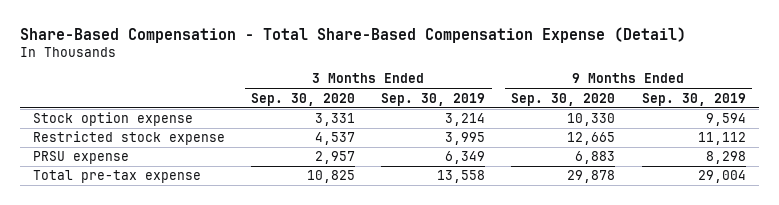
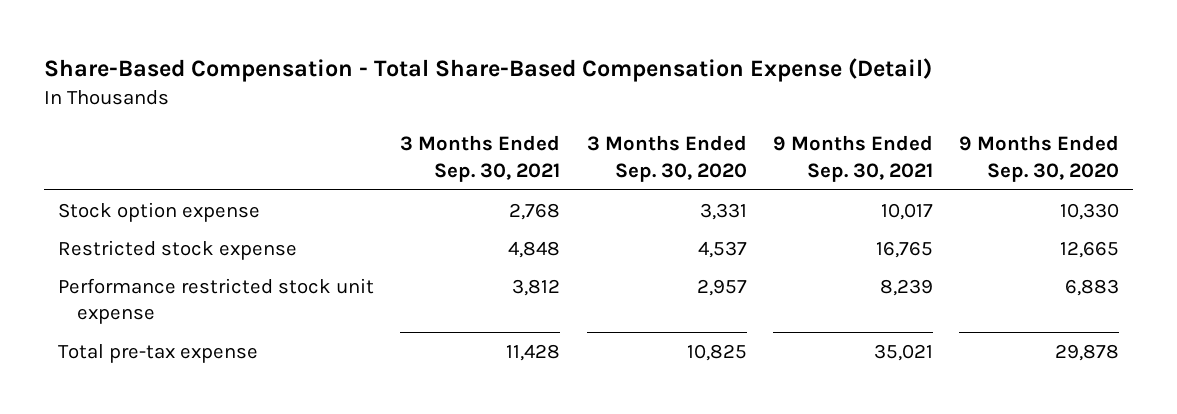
[381,92,486,106] Sep. 30, 2019 -> none
[641,92,746,106] Sep. 30, 2019 -> none
none -> [400,135,561,183] 3 Months Ended Sep. 30, 2021
none -> [772,135,933,183] 9 Months Ended Sep. 30, 2021
[33,151,130,165] PRSU expense -> [57,277,374,325] Performance restricted stock unit expense

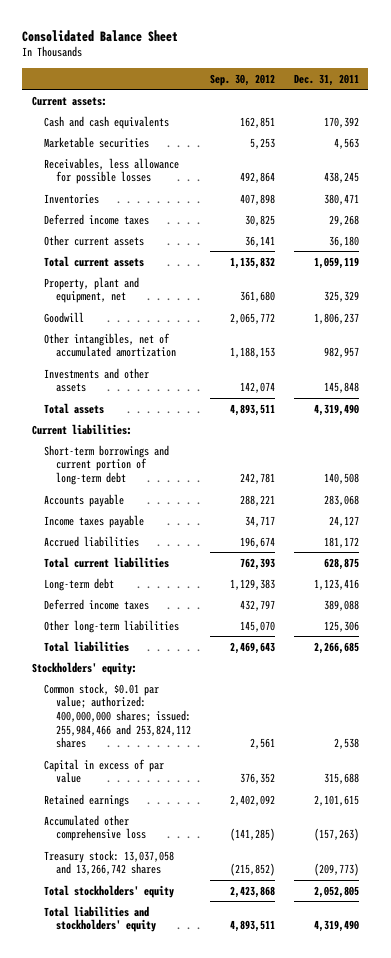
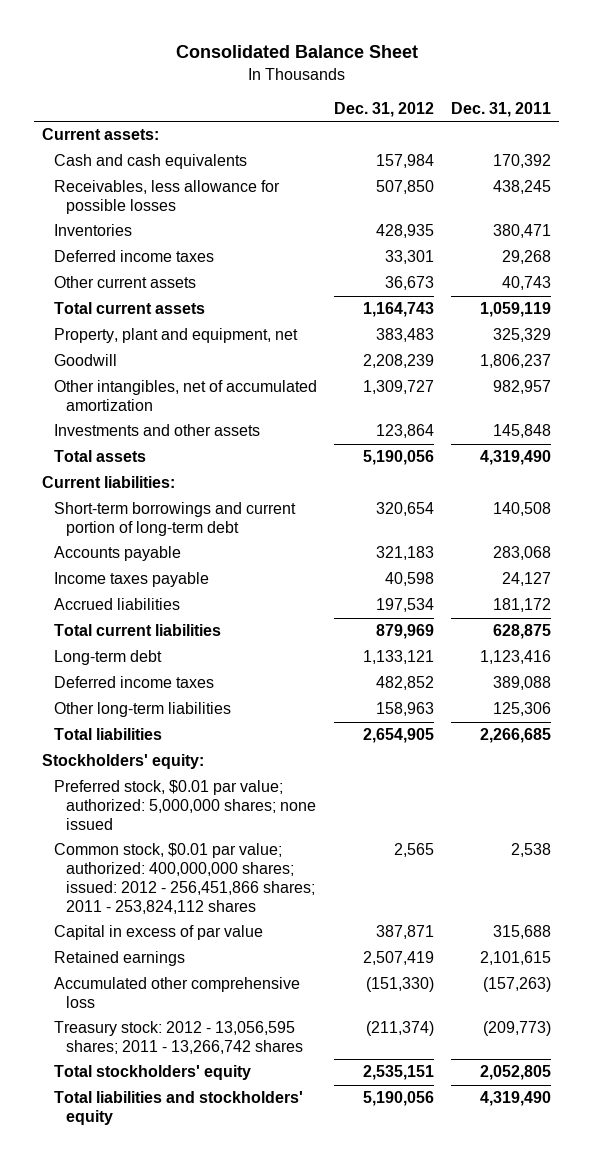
[210,73,276,86] Sep. 30, 2012 -> none
none -> [333,102,434,118] Dec. 31, 2012
[43,136,149,148] Marketable securities -> none
[328,235,359,247] 36,180 -> [501,276,551,291] 40,743
none -> [53,780,316,830] Preferred stock, $0.01 par value; authorized: 5,000,000 shares; none issued
[43,682,192,749] Common stock, $0.01 par value; authorized: 400,000,000 shares; issued: 255,984,466 and 253,824,112 shares -> [53,843,315,914] Common stock, $0.01 par value; authorized: 400,000,000 shares; issued: 2012 - 256,451,866 shares; 2011 - 253,824,112 shares
[43,849,174,876] Treasury stock: 13,037,058 and 13,266,742 shares -> [53,1021,303,1055] Treasury stock: 2012 - 13,056,595 shares; 2011 - 13,266,742 shares

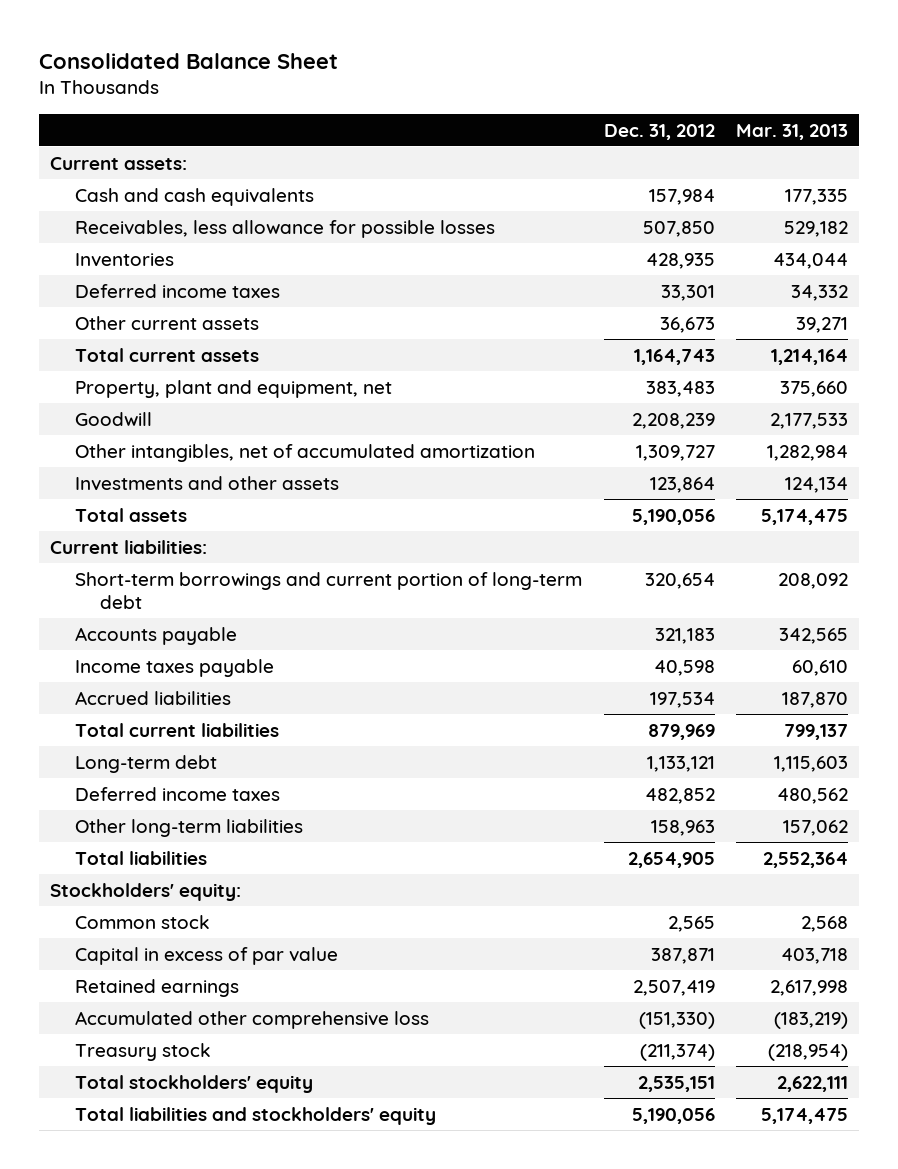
[450,102,551,118] Dec. 31, 2011 -> none
none -> [736,123,849,140] Mar. 31, 2013
[53,780,316,830] Preferred stock, $0.01 par value; authorized: 5,000,000 shares; none issued -> none
[53,843,315,914] Common stock, $0.01 par value; authorized: 400,000,000 shares; issued: 2012 - 256,451,866 shares; 2011 - 253,824,112 shares -> [74,914,210,929] Common stock
[53,1021,303,1055] Treasury stock: 2012 - 13,056,595 shares; 2011 - 13,266,742 shares -> [74,1042,211,1061] Treasury stock

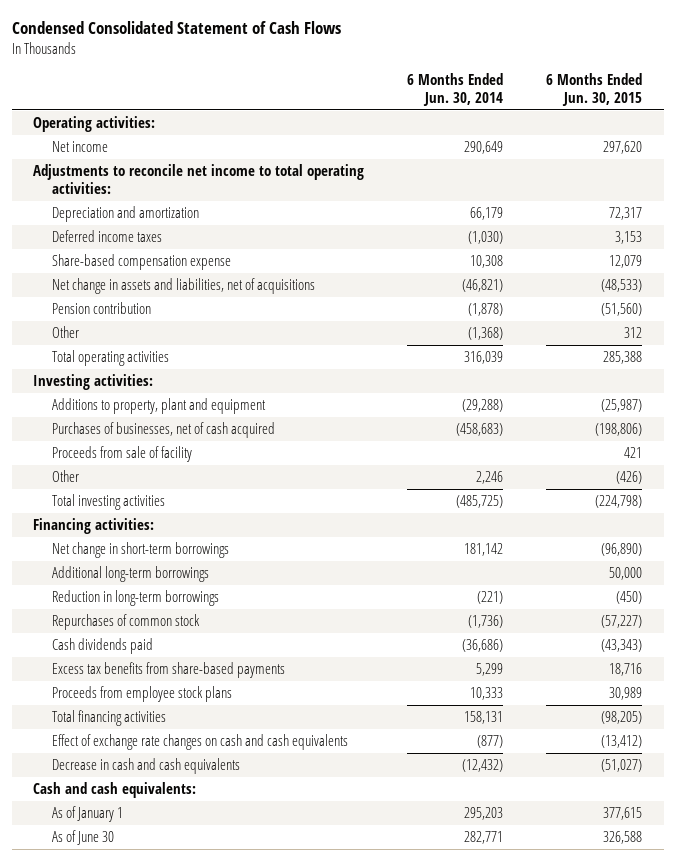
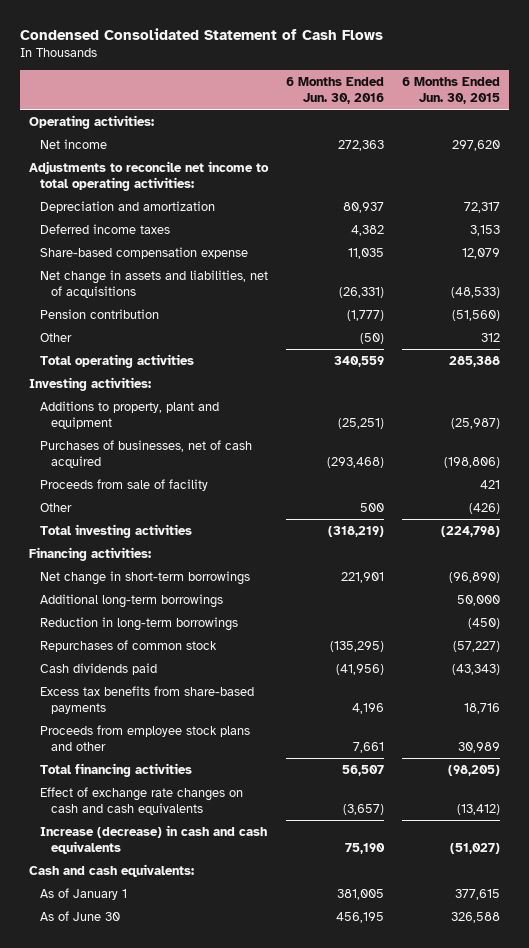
[407,73,504,106] 6 Months Ended Jun. 30, 2014 -> none
none -> [285,76,384,105] 6 Months Ended Jun. 30, 2016
[51,686,232,703] Proceeds from employee stock plans -> [40,724,251,752] Proceeds from employee stock plans and other
[51,758,240,775] Decrease in cash and cash equivalents -> [40,824,268,855] Increase (decrease) in cash and cash equivalents

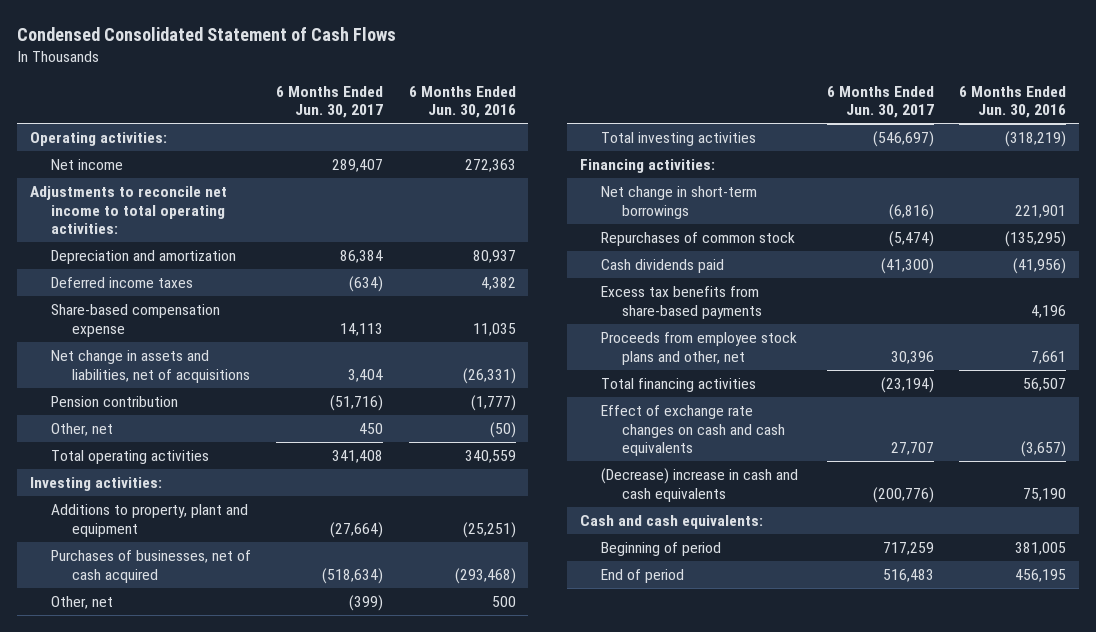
[401,76,500,105] 6 Months Ended Jun. 30, 2015 -> none
none -> [276,85,384,119] 6 Months Ended Jun. 30, 2017
[40,332,73,342] Other -> [50,423,113,437] Other, net
[40,478,209,491] Proceeds from sale of facility -> none
[40,502,73,512] Other -> [50,596,113,610] Other, net
[40,593,224,608] Additional long-term borrowings -> none
[40,616,239,631] Reduction in long-term borrowings -> none
[40,724,251,752] Proceeds from employee stock plans and other -> [601,332,798,365] Proceeds from employee stock plans and other, net
[40,824,268,855] Increase (decrease) in cash and cash equivalents -> [601,468,799,502] (Decrease) increase in cash and cash equivalents
[40,887,128,900] As of January 1 -> [601,542,722,557] Beginning of period
[40,910,121,921] As of June 30 -> [601,569,685,584] End of period

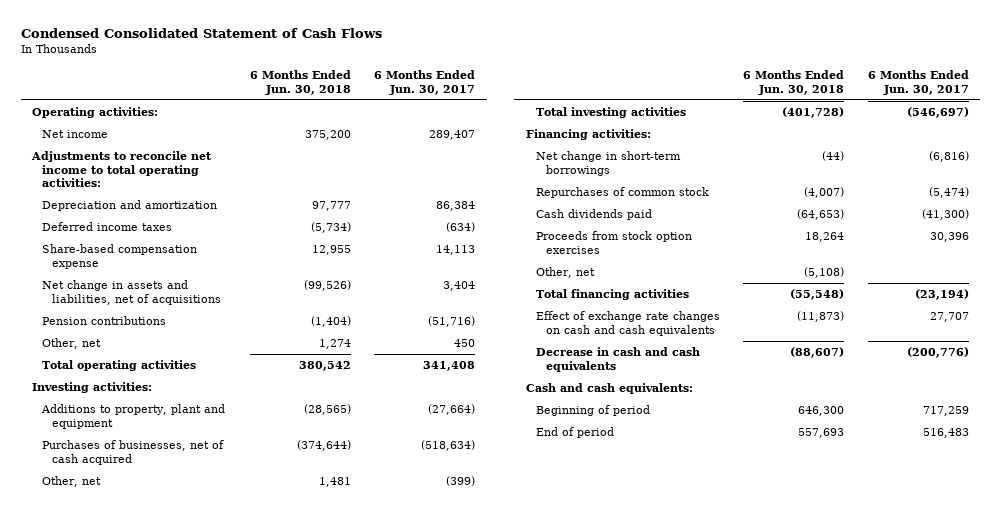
[408,85,516,119] 6 Months Ended Jun. 30, 2016 -> none
none -> [249,70,351,95] 6 Months Ended Jun. 30, 2018
[50,396,178,408] Pension contribution -> [42,316,167,326] Pension contributions
[601,286,763,319] Excess tax benefits from share-based payments -> none
[601,332,798,365] Proceeds from employee stock plans and other, net -> [535,231,692,254] Proceeds from stock option exercises
none -> [535,267,595,279] Other, net
[601,468,799,502] (Decrease) increase in cash and cash equivalents -> [535,347,700,372] Decrease in cash and cash equivalents

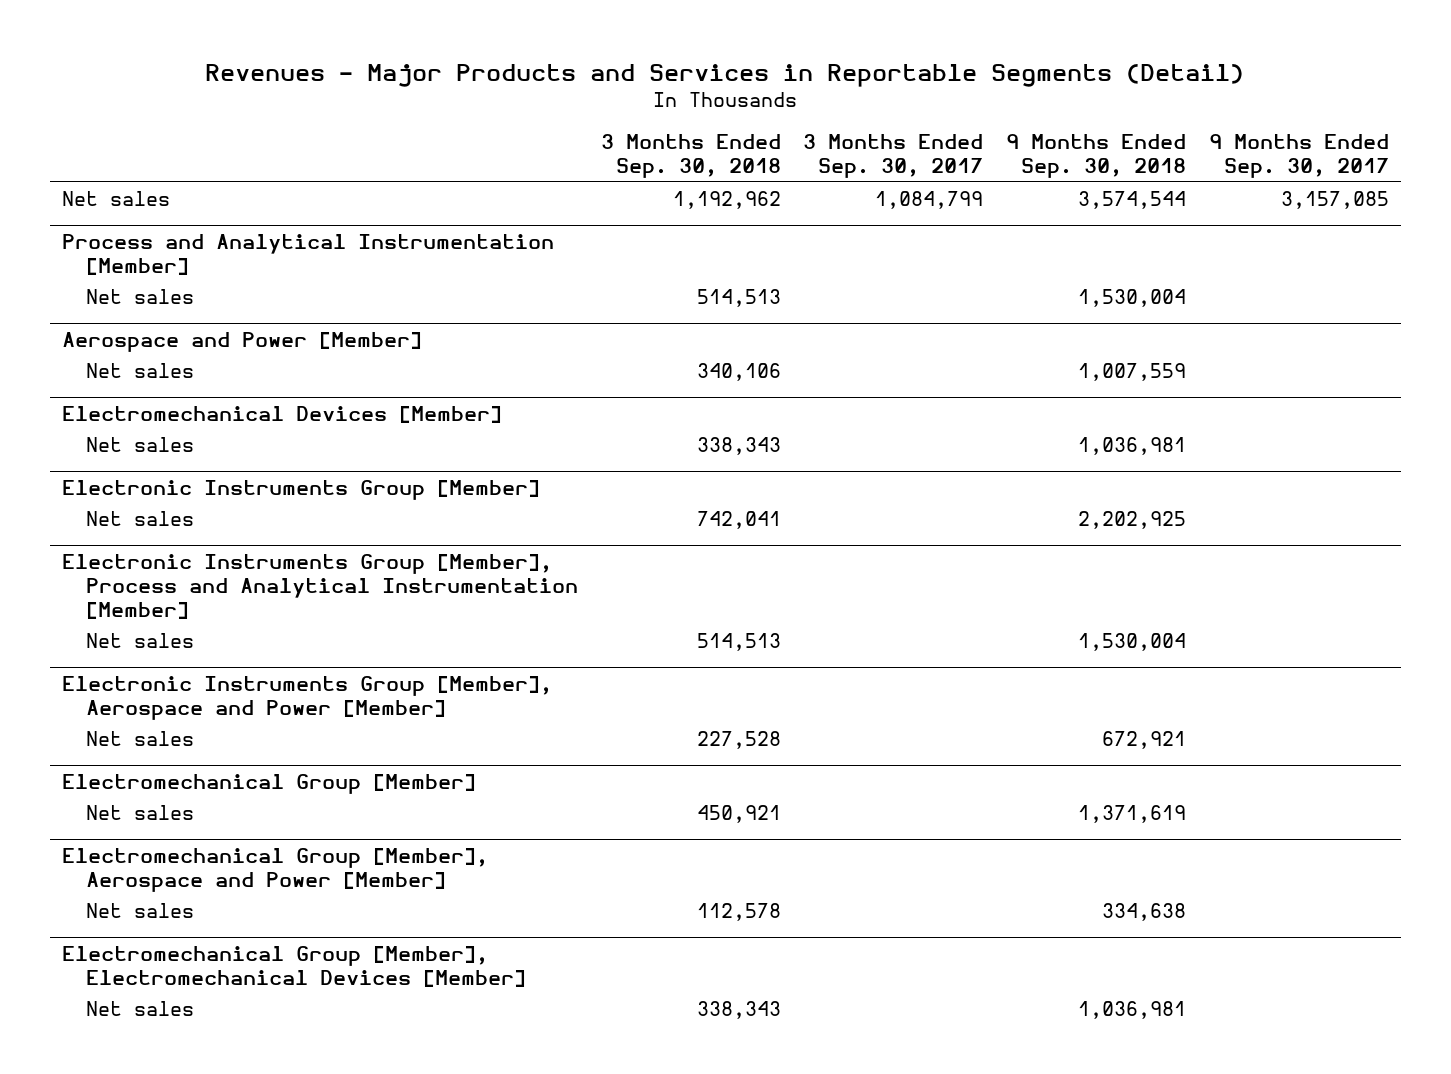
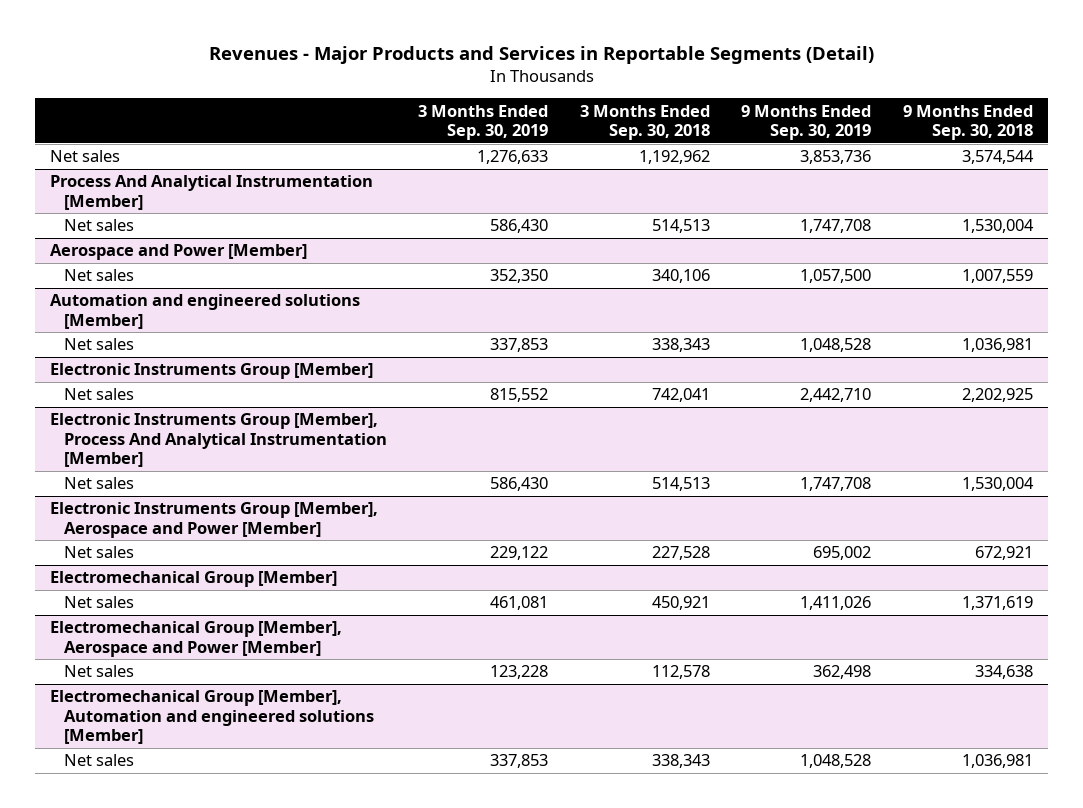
[803,134,984,179] 3 Months Ended Sep. 30, 2017 -> none
[1209,134,1390,179] 9 Months Ended Sep. 30, 2017 -> none
none -> [418,104,549,140] 3 Months Ended Sep. 30, 2019
none -> [741,104,872,140] 9 Months Ended Sep. 30, 2019
[61,233,554,275] Process and Analytical Instrumentation [Member] -> [50,175,374,210] Process And Analytical Instrumentation [Member]
[61,405,502,423] Electromechanical Devices [Member] -> none
none -> [50,294,361,329] Automation and engineered solutions [Member]
[61,553,578,619] Electronic Instruments Group [Member], Process and Analytical Instrumentation [Member] -> [50,413,387,467] Electronic Instruments Group [Member], Process And Analytical Instrumentation [Member]
[61,945,526,987] Electromechanical Group [Member], Electromechanical Devices [Member] -> none
none -> [50,690,374,744] Electromechanical Group [Member], Automation and engineered solutions [Member]

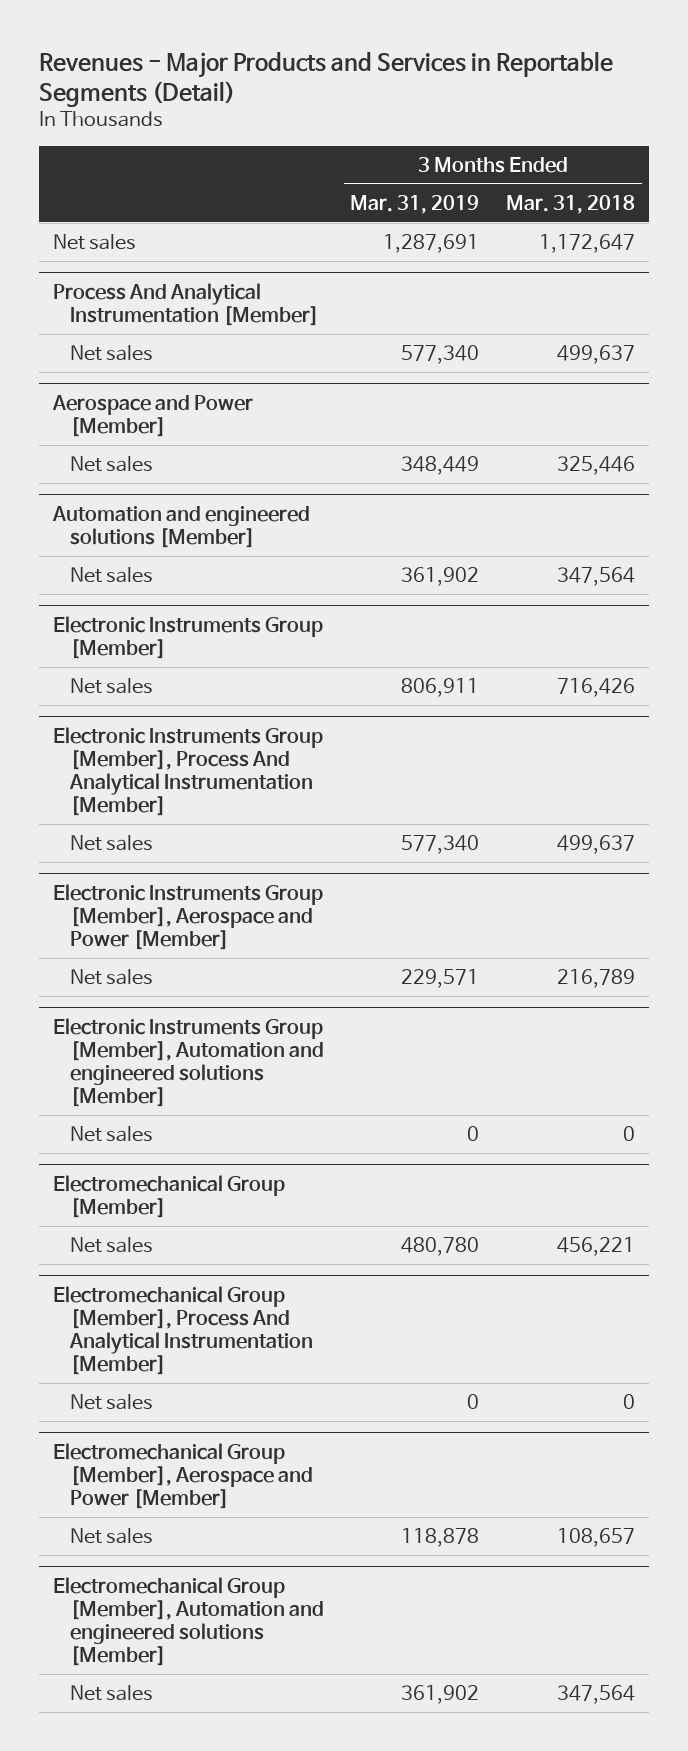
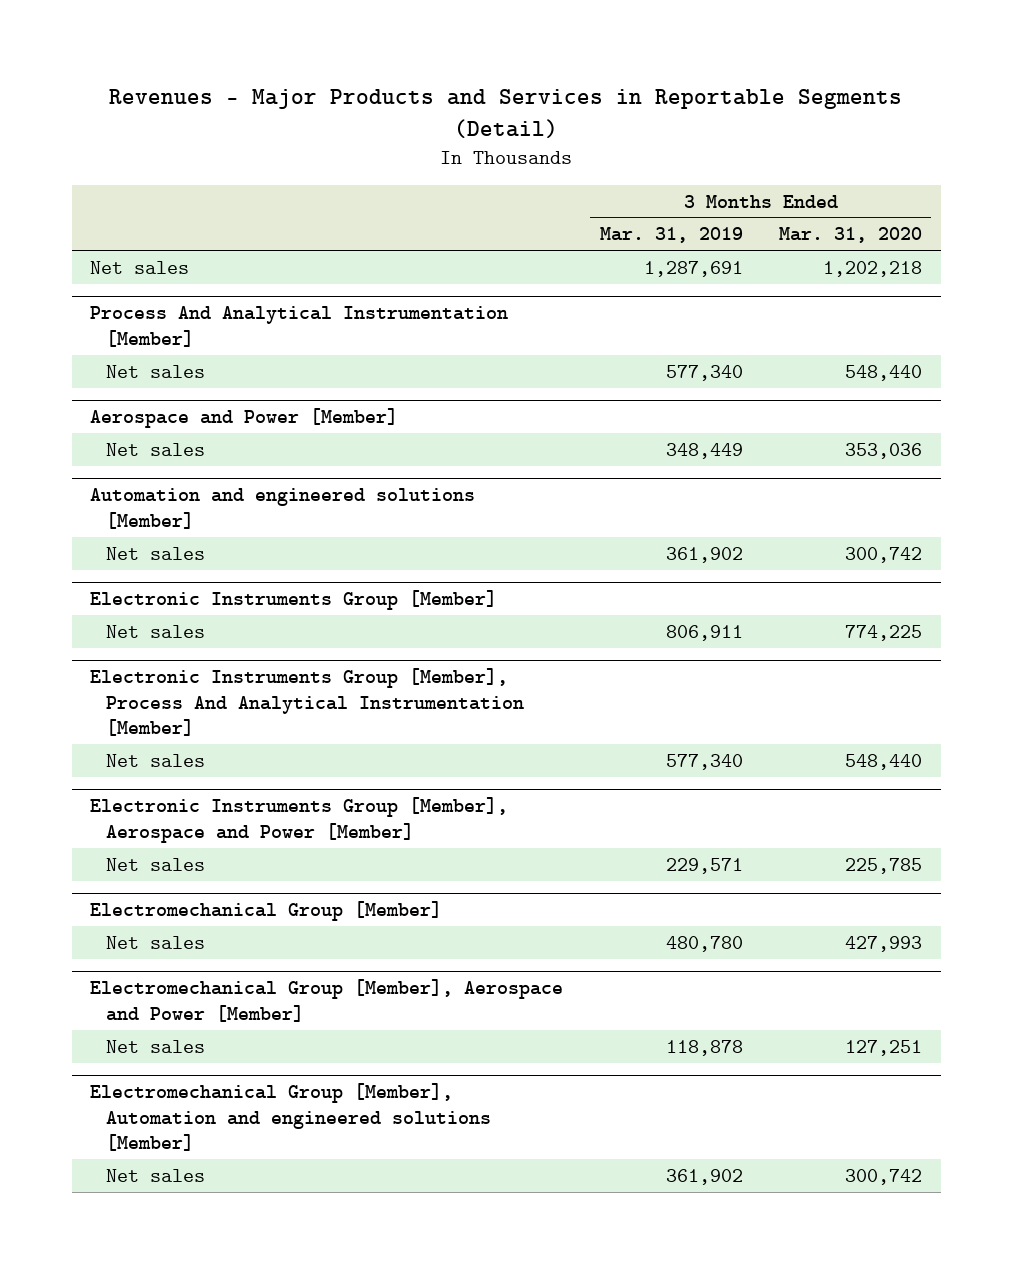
[506,194,636,214] Mar. 31, 2018 -> none
none -> [779,227,923,244] Mar. 31, 2020
[52,1017,324,1108] Electronic Instruments Group [Member], Automation and engineered solutions [Member] -> none
[69,1126,153,1143] Net sales -> none
[52,1285,313,1376] Electromechanical Group [Member], Process And Analytical Instrumentation [Member] -> none
[69,1394,153,1411] Net sales -> none

